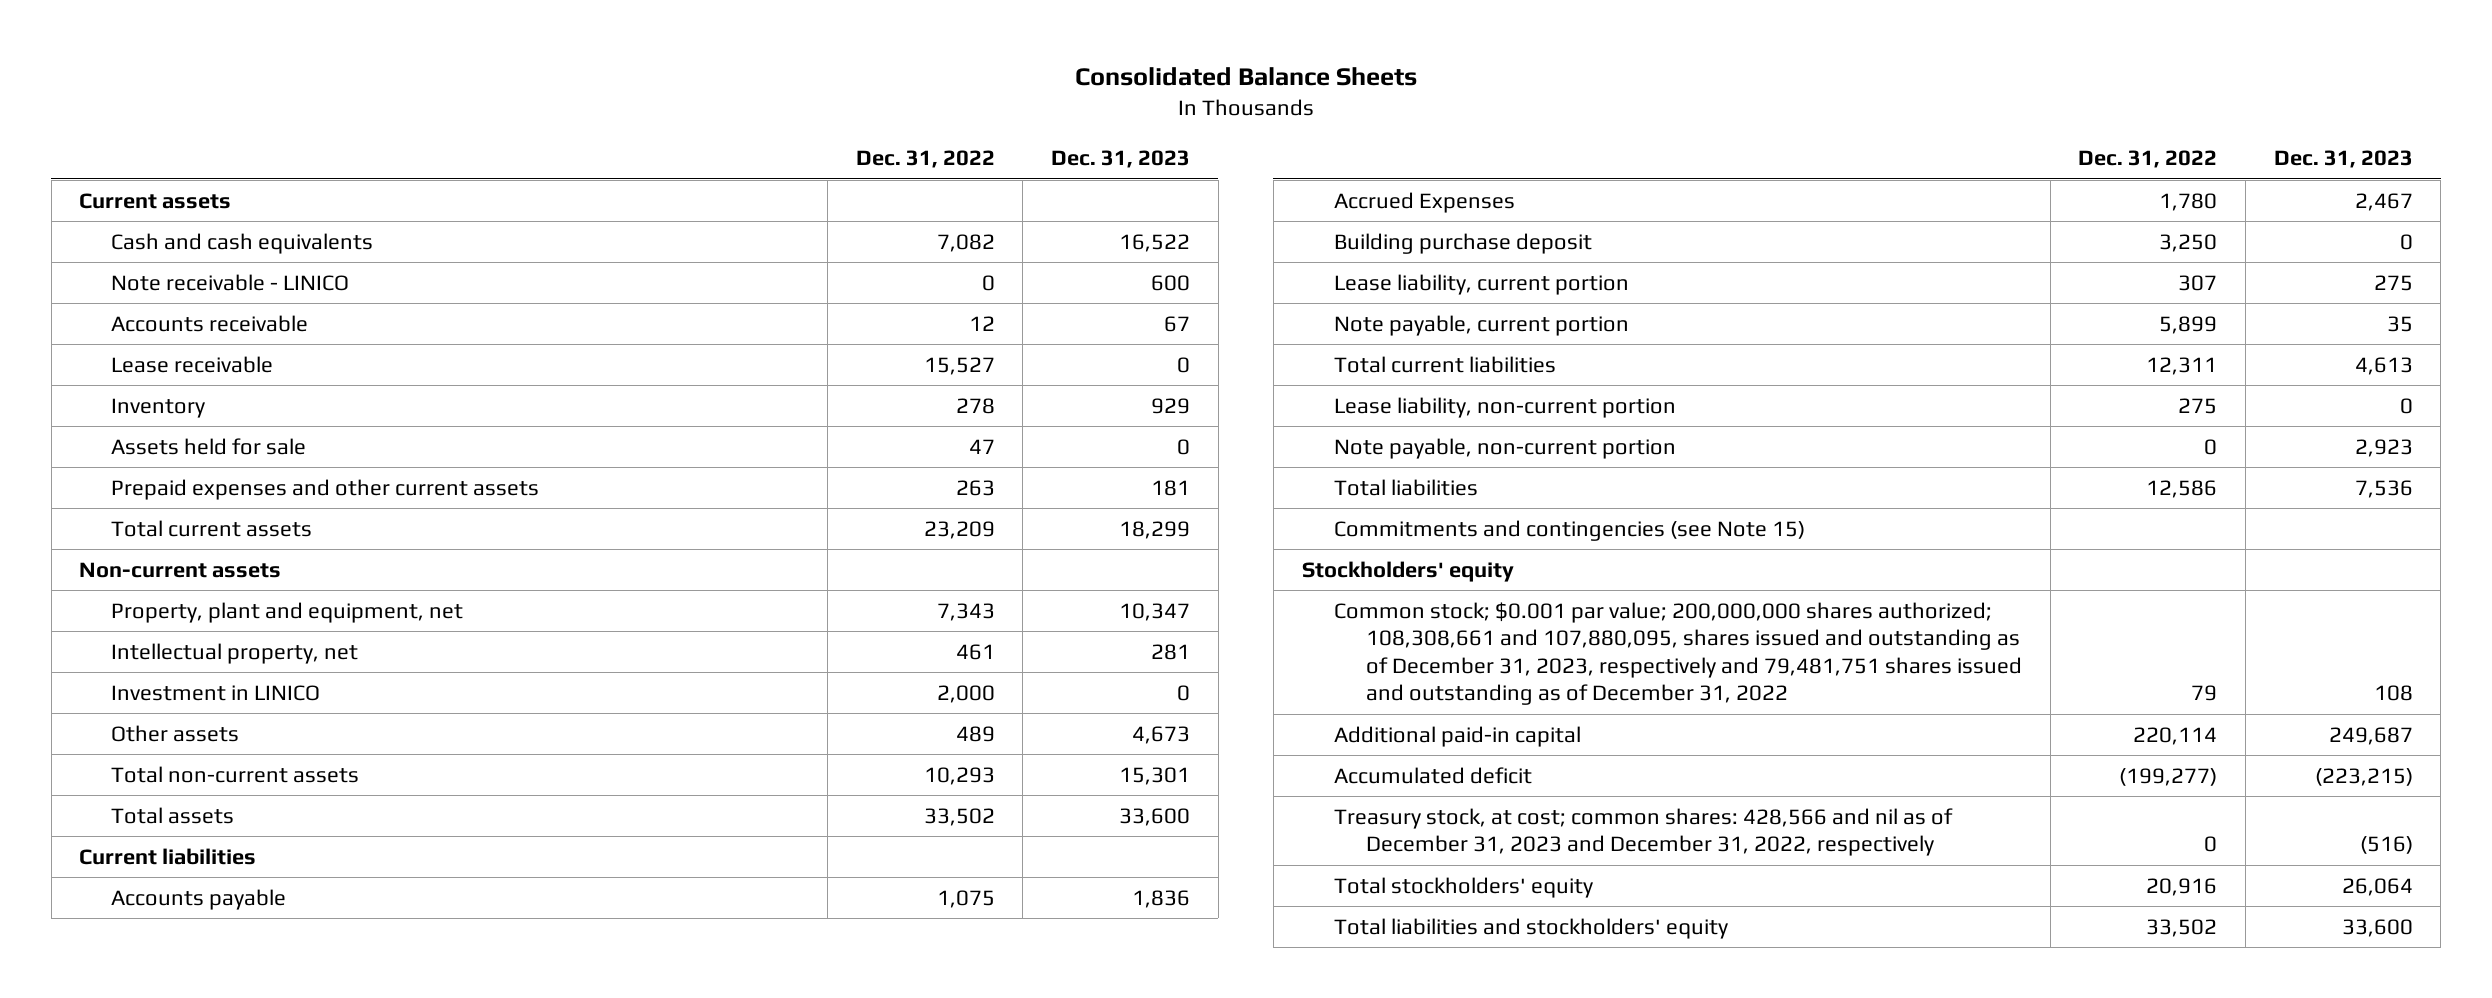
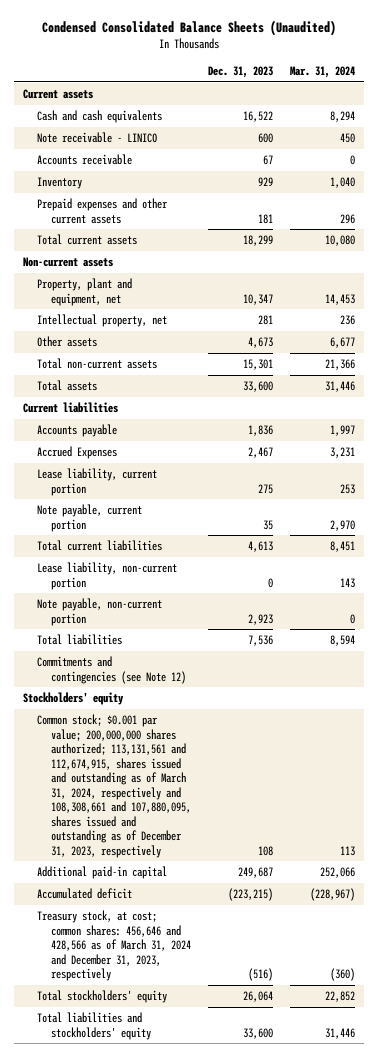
[1074,67,1417,87] Consolidated Balance Sheets -> [41,20,336,37] Condensed Consolidated Balance Sheets (Unaudited)
[855,150,995,169] Dec. 31, 2022 -> none
none -> [290,65,356,78] Mar. 31, 2024
[111,355,274,373] Lease receivable -> none
[111,437,307,455] Assets held for sale -> none
[111,684,321,701] Investment in LINICO -> none
[1333,232,1592,254] Building purchase deposit -> none
[1333,519,1805,541] Commitments and contingencies (see Note 15) -> [36,656,186,684] Commitments and contingencies (see Note 12)
[1333,601,2023,706] Common stock; $0.001 par value; 200,000,000 shares authorized; 108,308,661 and 107,880,095, shares issued and outstanding as of December 31, 2023, respectively and 79,481,751 shares issued and outstanding as of December 31, 2022 -> [36,714,191,858] Common stock; $0.001 par value; 200,000,000 shares authorized; 113,131,561 and 112,674,915, shares issued and outstanding as of March 31, 2024, respectively and 108,308,661 and 107,880,095, shares issued and outstanding as of December 31, 2023, respectively
[1333,807,1953,857] Treasury stock, at cost; common shares: 428,566 and nil as of December 31, 2023 and December 31, 2022, respectively -> [36,910,191,982] Treasury stock, at cost; common shares: 456,646 and 428,566 as of March 31, 2024 and December 31, 2023, respectively

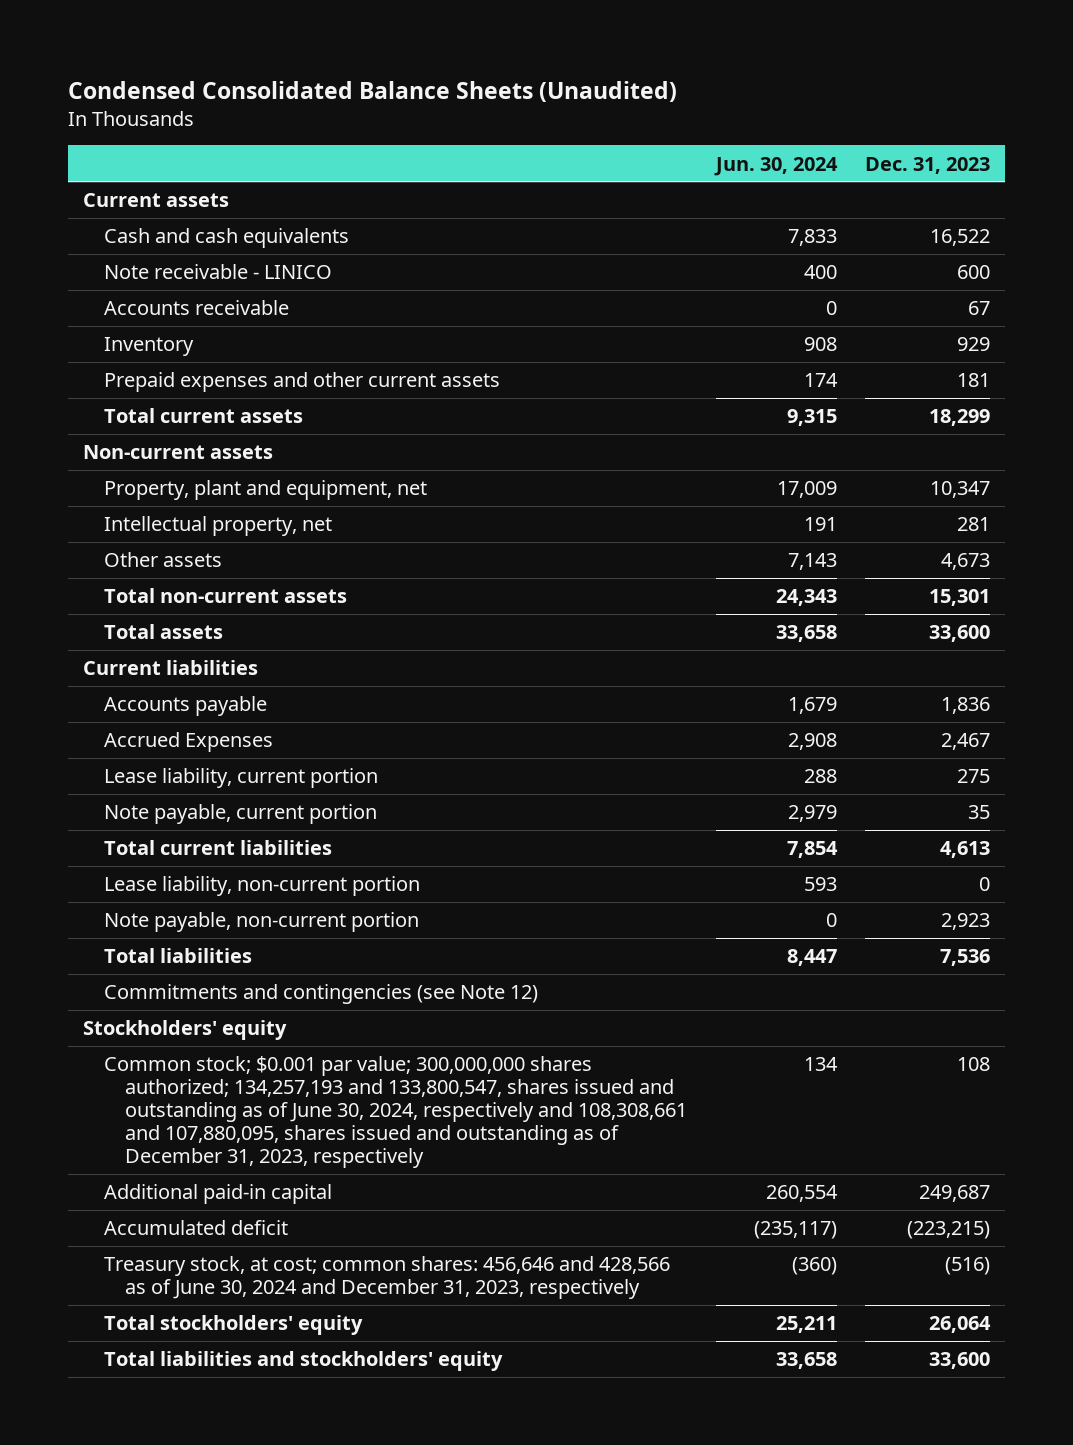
[290,65,356,78] Mar. 31, 2024 -> none
none -> [713,156,838,176] Jun. 30, 2024
[36,714,191,858] Common stock; $0.001 par value; 200,000,000 shares authorized; 113,131,561 and 112,674,915, shares issued and outstanding as of March 31, 2024, respectively and 108,308,661 and 107,880,095, shares issued and outstanding as of December 31, 2023, respectively -> [103,1056,688,1169] Common stock; $0.001 par value; 300,000,000 shares authorized; 134,257,193 and 133,800,547, shares issued and outstanding as of June 30, 2024, respectively and 108,308,661 and 107,880,095, shares issued and outstanding as of December 31, 2023, respectively
[36,910,191,982] Treasury stock, at cost; common shares: 456,646 and 428,566 as of March 31, 2024 and December 31, 2023, respectively -> [103,1256,670,1300] Treasury stock, at cost; common shares: 456,646 and 428,566 as of June 30, 2024 and December 31, 2023, respectively

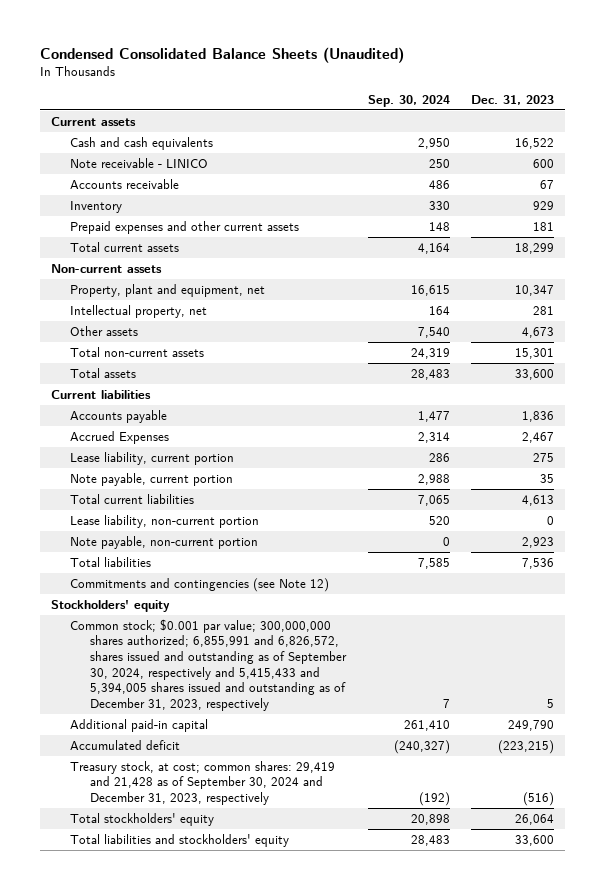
[713,156,838,176] Jun. 30, 2024 -> none
none -> [367,94,450,107] Sep. 30, 2024
[103,1056,688,1169] Common stock; $0.001 par value; 300,000,000 shares authorized; 134,257,193 and 133,800,547, shares issued and outstanding as of June 30, 2024, respectively and 108,308,661 and 107,880,095, shares issued and outstanding as of December 31, 2023, respectively -> [70,618,347,711] Common stock; $0.001 par value; 300,000,000 shares authorized; 6,855,991 and 6,826,572, shares issued and outstanding as of September 30, 2024, respectively and 5,415,433 and 5,394,005 shares issued and outstanding as of December 31, 2023, respectively
[957,1057,991,1072] 108 -> [547,698,555,708] 5
[919,1185,991,1203] 249,687 -> [508,719,555,731] 249,790
[103,1256,670,1300] Treasury stock, at cost; common shares: 456,646 and 428,566 as of June 30, 2024 and December 31, 2023, respectively -> [70,760,336,805] Treasury stock, at cost; common shares: 29,419 and 21,428 as of September 30, 2024 and December 31, 2023, respectively

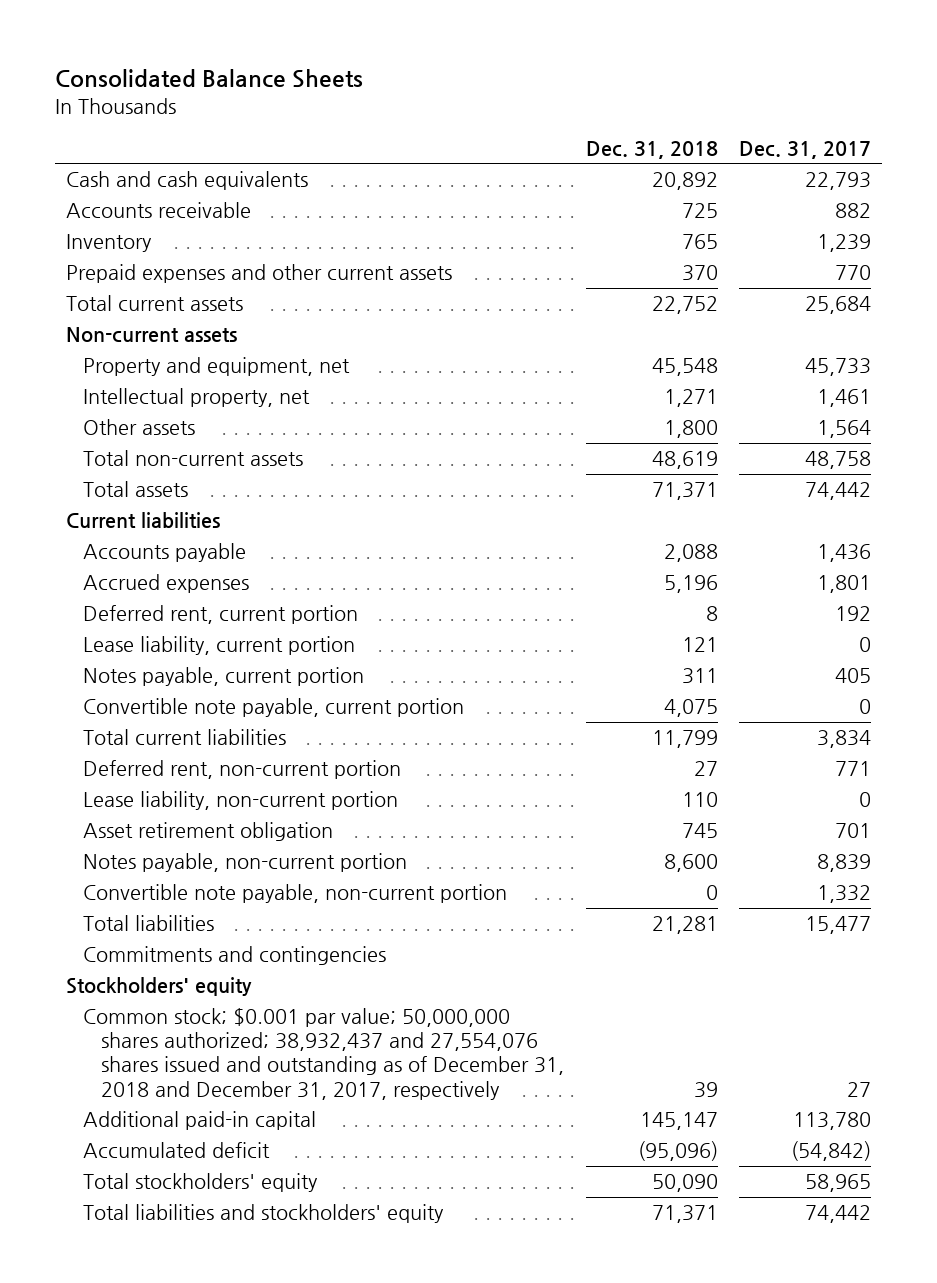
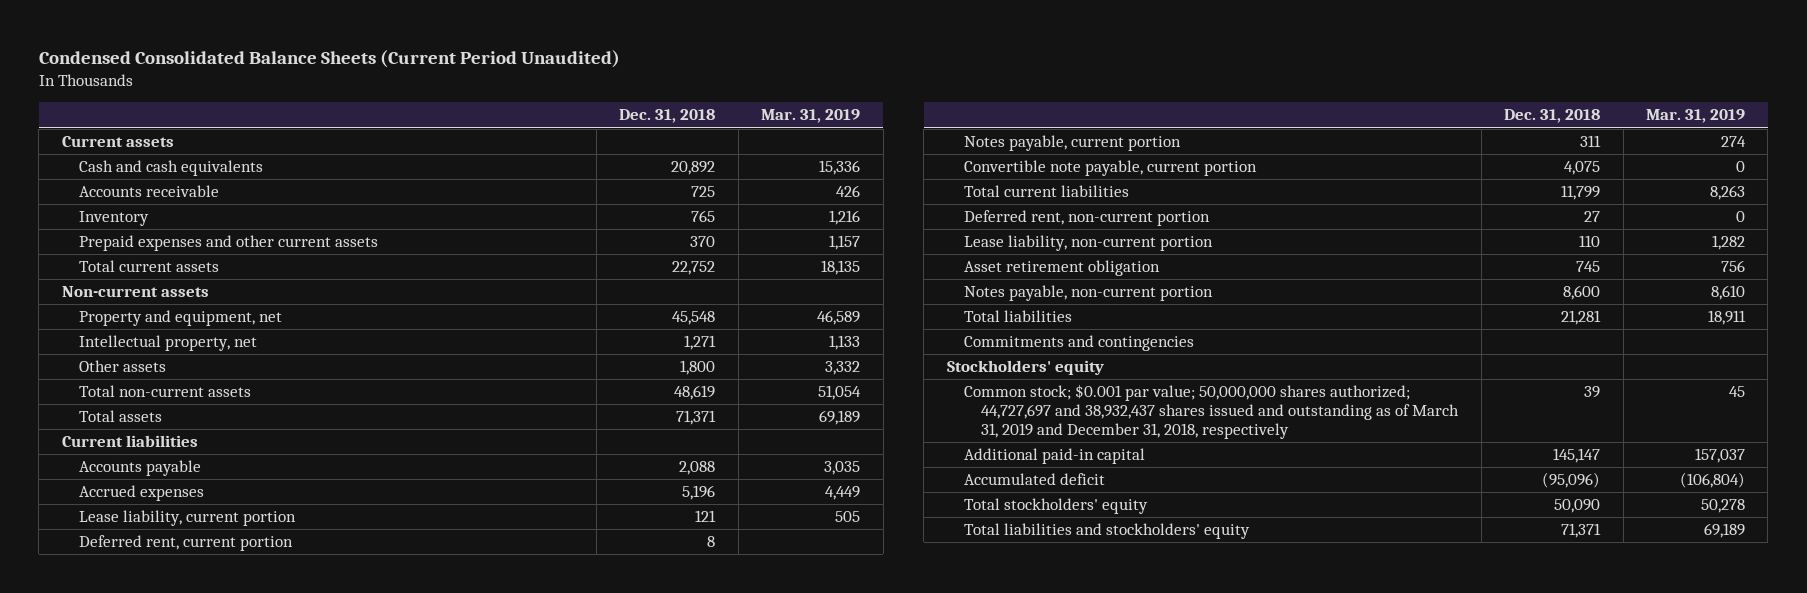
[54,68,363,88] Consolidated Balance Sheets -> [38,50,620,69] Condensed Consolidated Balance Sheets (Current Period Unaudited)
[739,140,872,159] Dec. 31, 2017 -> none
none -> [761,109,861,124] Mar. 31, 2019
none -> [61,136,174,148] Current assets
[83,605,359,625] Deferred rent, current portion -> [79,535,294,552] Deferred rent, current portion
[83,884,508,904] Convertible note payable, non-current portion -> none
[83,1008,564,1100] Common stock; $0.001 par value; 50,000,000 shares authorized; 38,932,437 and 27,554,076 shares issued and outstanding as of December 31, 2018 and December 31, 2017, respectively -> [963,384,1460,440] Common stock; $0.001 par value; 50,000,000 shares authorized; 44,727,697 and 38,932,437 shares issued and outstanding as of March 31, 2019 and December 31, 2018, respectively

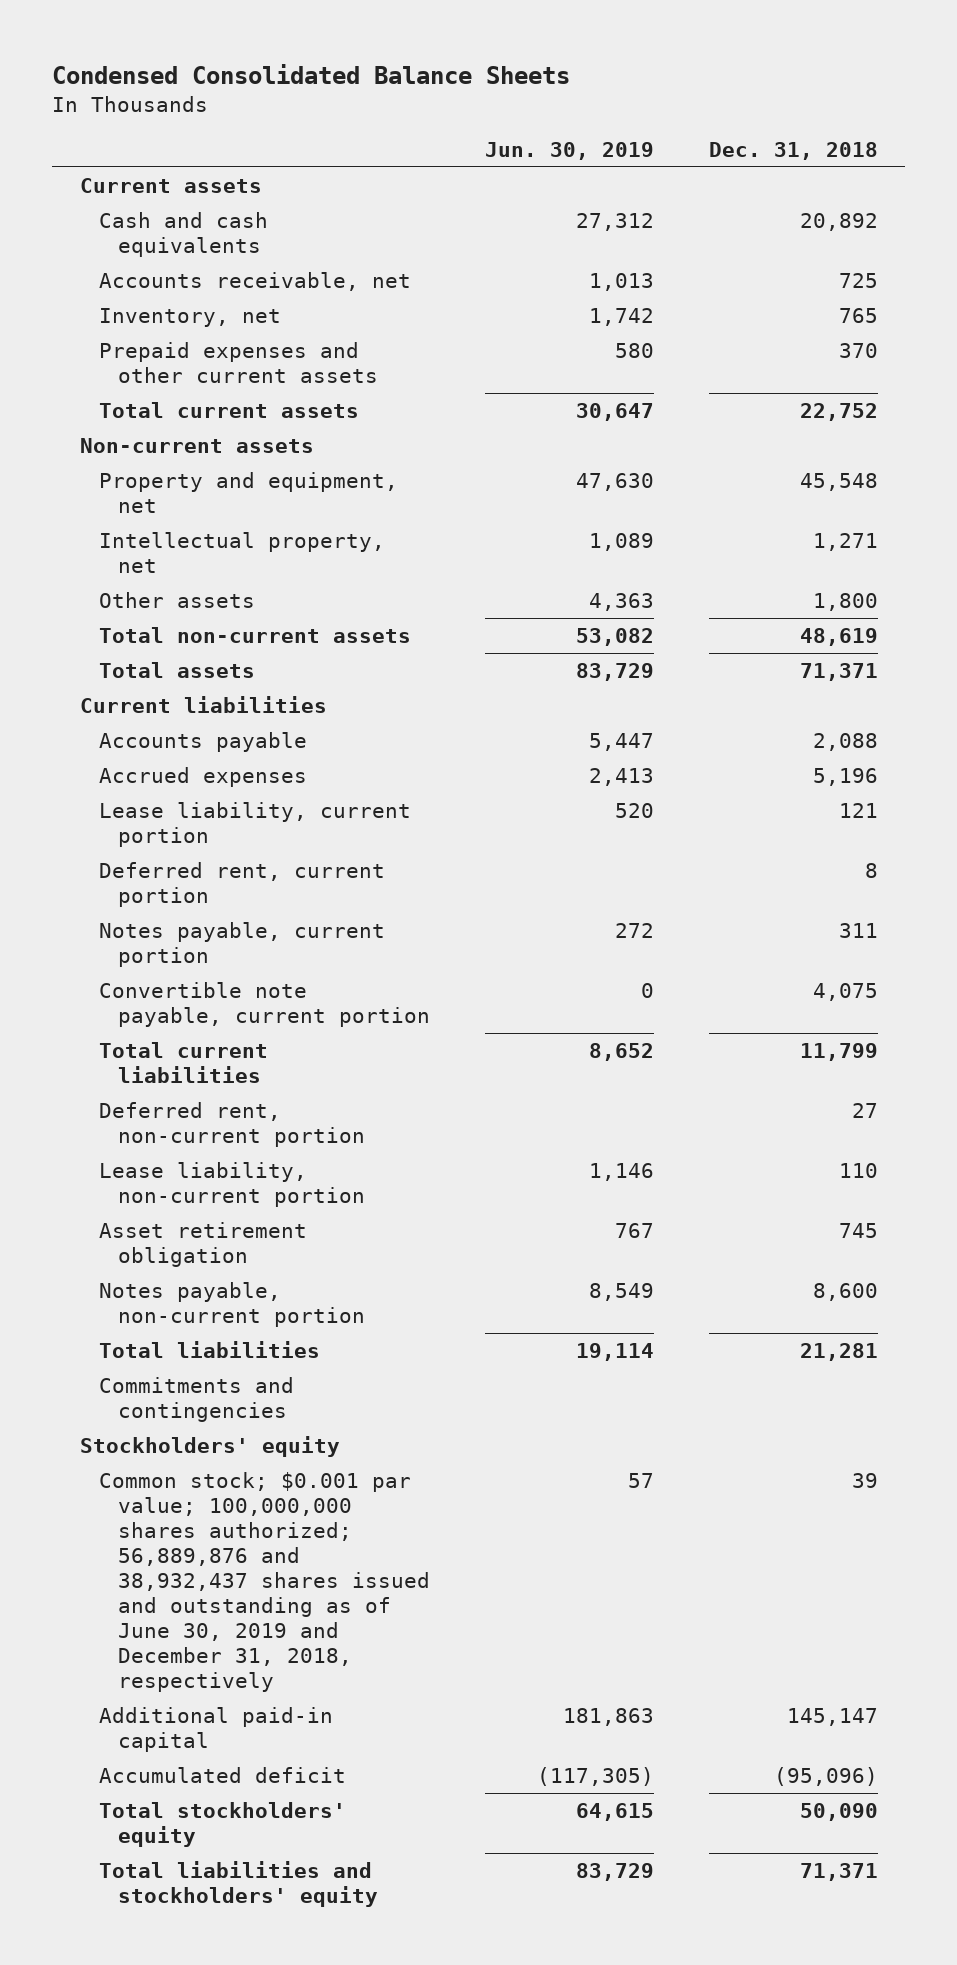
[38,50,620,69] Condensed Consolidated Balance Sheets (Current Period Unaudited) -> [52,63,571,84] Condensed Consolidated Balance Sheets
[761,109,861,124] Mar. 31, 2019 -> none
none -> [484,141,654,160] Jun. 30, 2019
[79,185,220,198] Accounts receivable -> [98,271,411,291] Accounts receivable, net
[79,211,150,227] Inventory -> [98,307,281,327] Inventory, net
[963,384,1460,440] Common stock; $0.001 par value; 50,000,000 shares authorized; 44,727,697 and 38,932,437 shares issued and outstanding as of March 31, 2019 and December 31, 2018, respectively -> [98,1471,430,1692] Common stock; $0.001 par value; 100,000,000 shares authorized; 56,889,876 and 38,932,437 shares issued and outstanding as of June 30, 2019 and December 31, 2018, respectively

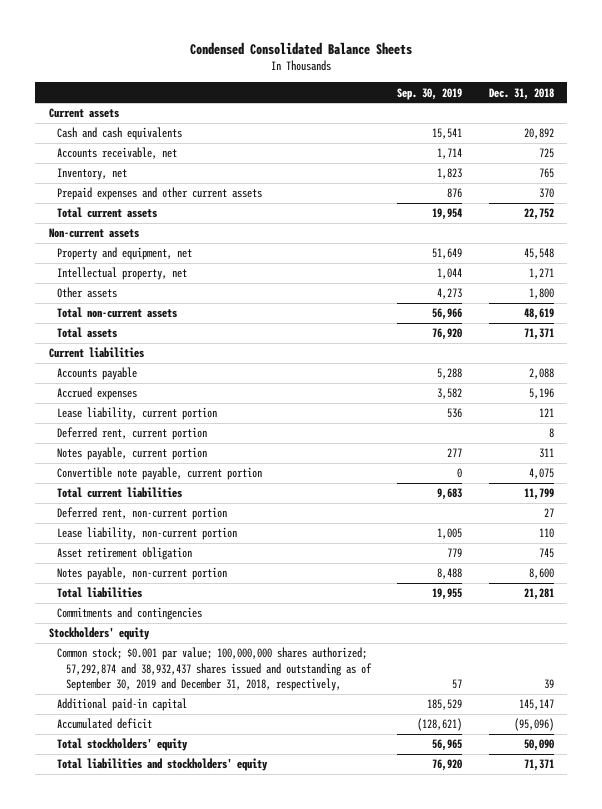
[484,141,654,160] Jun. 30, 2019 -> none
none -> [397,87,463,100] Sep. 30, 2019
[98,1471,430,1692] Common stock; $0.001 par value; 100,000,000 shares authorized; 56,889,876 and 38,932,437 shares issued and outstanding as of June 30, 2019 and December 31, 2018, respectively -> [57,647,373,692] Common stock; $0.001 par value; 100,000,000 shares authorized; 57,292,874 and 38,932,437 shares issued and outstanding as of September 30, 2019 and December 31, 2018, respectively,

